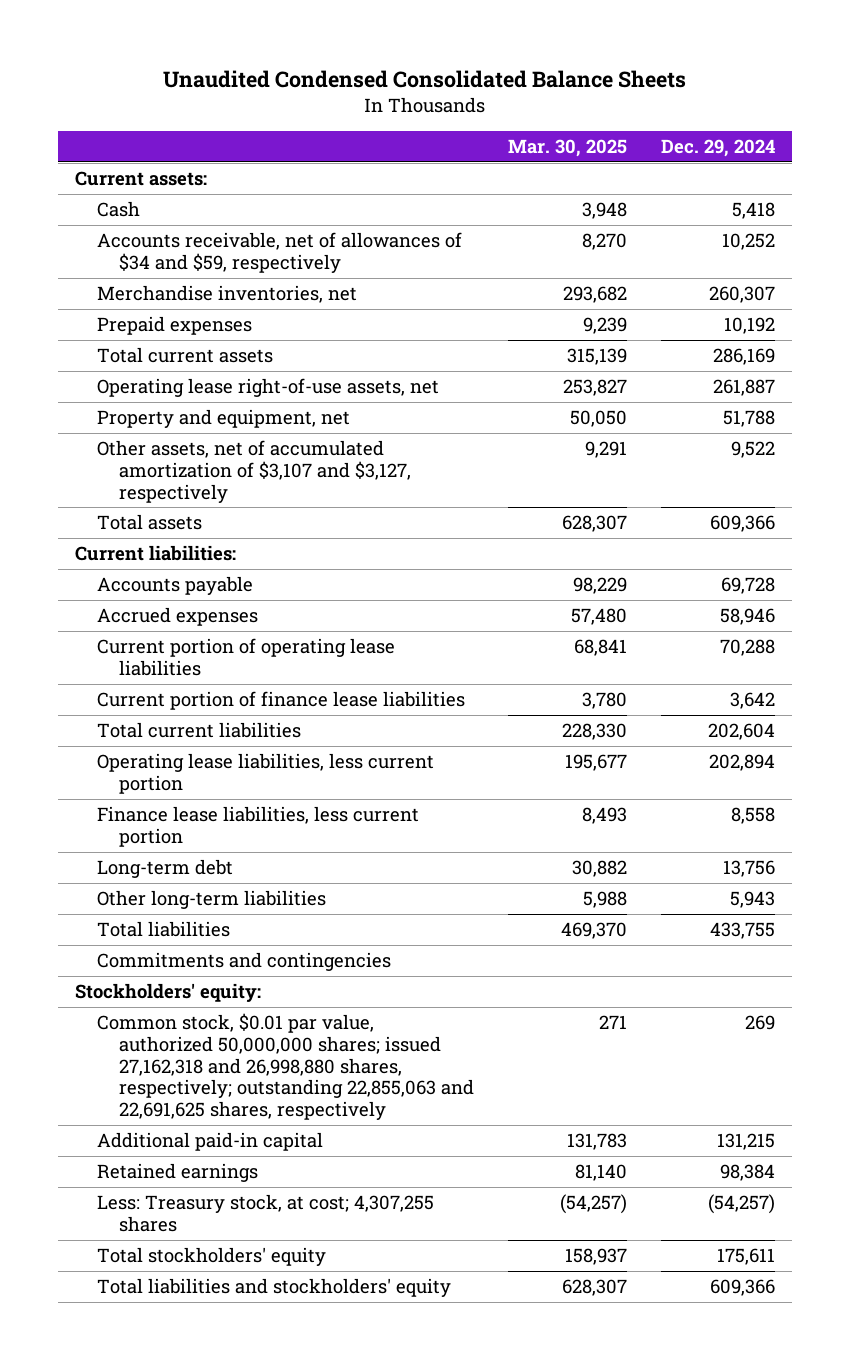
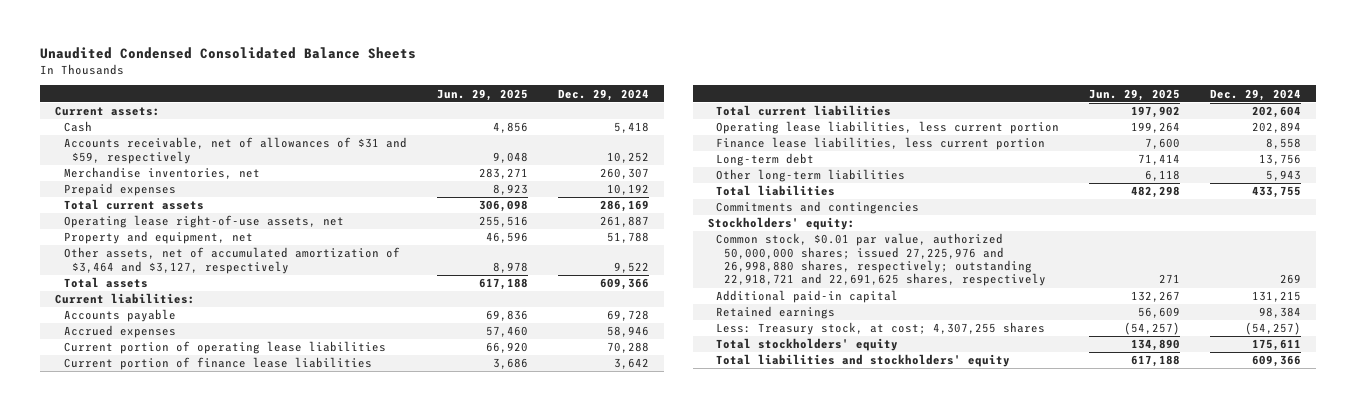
[508,138,628,157] Mar. 30, 2025 -> none
none -> [436,88,528,101] Jun. 29, 2025
[97,232,463,273] Accounts receivable, net of allowances of $34 and $59, respectively -> [63,137,407,164] Accounts receivable, net of allowances of $31 and $59, respectively
[97,440,412,503] Other assets, net of accumulated amortization of $3,107 and $3,127, respectively -> [63,247,400,274] Other assets, net of accumulated amortization of $3,464 and $3,127, respectively
[97,1013,475,1120] Common stock, $0.01 par value, authorized 50,000,000 shares; issued 27,162,318 and 26,998,880 shares, respectively; outstanding 22,855,063 and 22,691,625 shares, respectively -> [715,233,1047,287] Common stock, $0.01 par value, authorized 50,000,000 shares; issued 27,225,976 and 26,998,880 shares, respectively; outstanding 22,918,721 and 22,691,625 shares, respectively

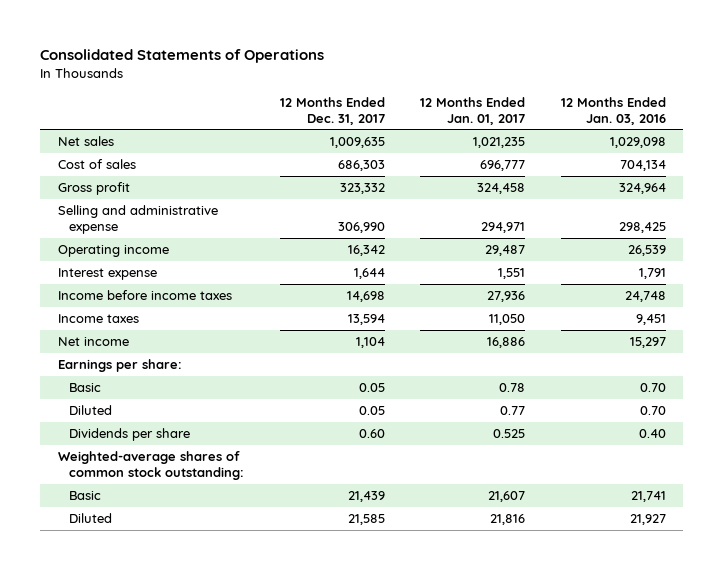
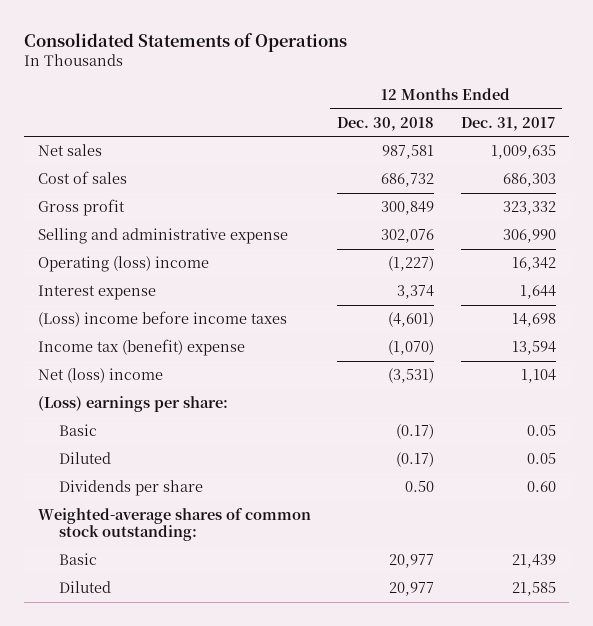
[420,96,526,125] 12 Months Ended Jan. 01, 2017 -> none
[560,96,666,125] 12 Months Ended Jan. 03, 2016 -> none
none -> [337,116,435,131] Dec. 30, 2018
[57,244,169,257] Operating income -> [37,256,209,273] Operating (loss) income
[57,289,232,300] Income before income taxes -> [37,311,287,328] (Loss) income before income taxes
[57,313,139,323] Income taxes -> [37,339,245,357] Income tax (benefit) expense
[57,336,129,346] Net income -> [37,368,163,384] Net (loss) income
[57,358,182,372] Earnings per share: -> [37,396,228,413] (Loss) earnings per share:

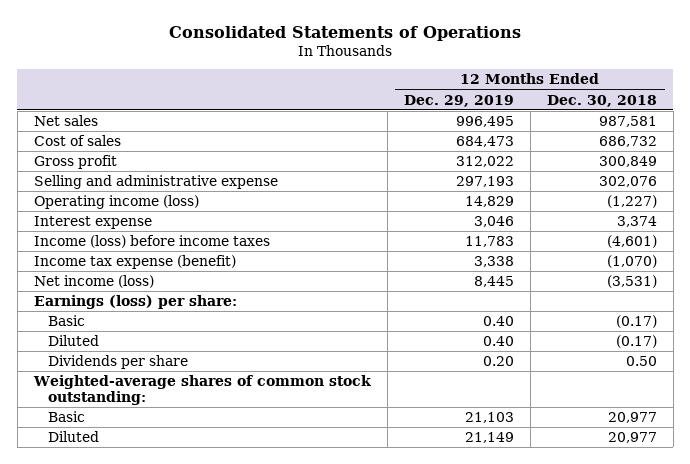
[460,116,556,131] Dec. 31, 2017 -> none
none -> [403,94,514,107] Dec. 29, 2019
[37,256,209,273] Operating (loss) income -> [33,195,199,210] Operating income (loss)
[37,311,287,328] (Loss) income before income taxes -> [33,235,270,249] Income (loss) before income taxes
[37,339,245,357] Income tax (benefit) expense -> [33,255,236,270] Income tax expense (benefit)
[37,368,163,384] Net (loss) income -> [33,275,154,289] Net income (loss)
[37,396,228,413] (Loss) earnings per share: -> [33,295,237,310] Earnings (loss) per share:

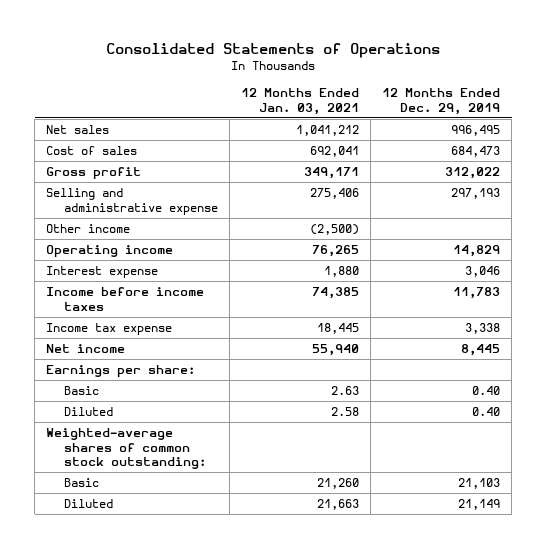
[546,94,657,107] Dec. 30, 2018 -> none
none -> [241,88,360,115] 12 Months Ended Jan. 03, 2021
none -> [46,224,131,234] Other income
[33,195,199,210] Operating income (loss) -> [46,245,174,258] Operating income
[33,235,270,249] Income (loss) before income taxes -> [46,287,205,311] Income before income taxes
[33,255,236,270] Income tax expense (benefit) -> [46,323,173,336] Income tax expense
[33,275,154,289] Net income (loss) -> [46,344,126,354] Net income
[33,295,237,310] Earnings (loss) per share: -> [46,365,196,378] Earnings per share:
[47,355,188,370] Dividends per share -> none

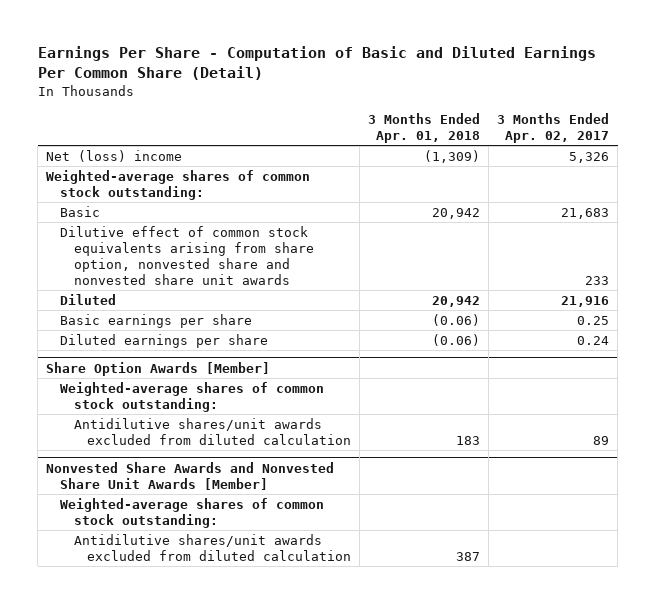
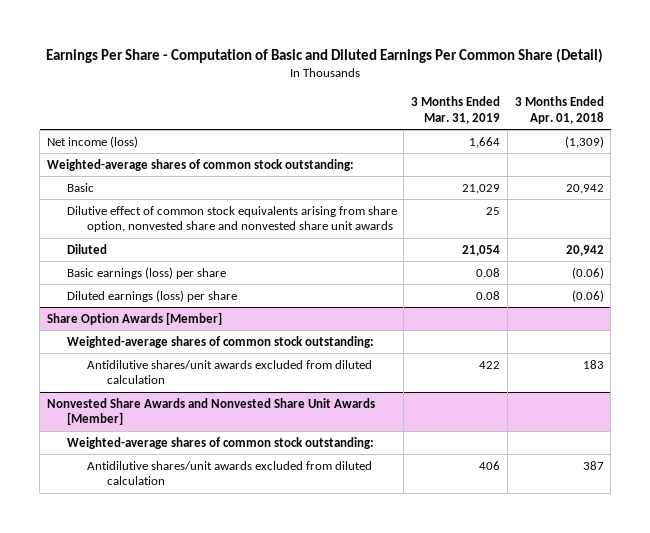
[497,113,610,144] 3 Months Ended Apr. 02, 2017 -> none
none -> [411,95,501,124] 3 Months Ended Mar. 31, 2019
[46,149,183,162] Net (loss) income -> [46,135,138,148] Net income (loss)
[59,313,252,328] Basic earnings per share -> [66,266,226,279] Basic earnings (loss) per share
[59,333,268,348] Diluted earnings per share -> [66,289,237,302] Diluted earnings (loss) per share

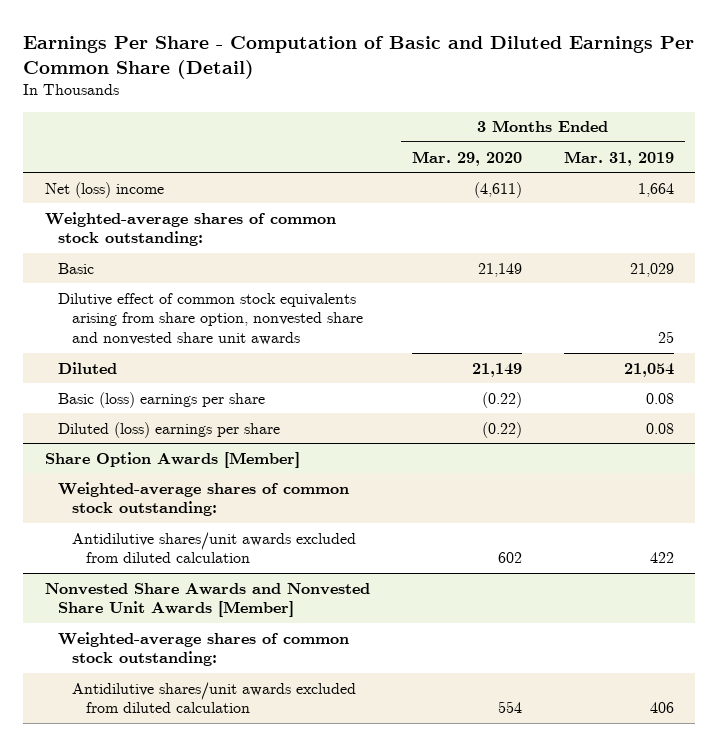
[514,95,604,124] 3 Months Ended Apr. 01, 2018 -> none
none -> [411,150,522,166] Mar. 29, 2020
[46,135,138,148] Net income (loss) -> [44,181,164,198] Net (loss) income
[66,266,226,279] Basic earnings (loss) per share -> [58,391,266,408] Basic (loss) earnings per share
[66,289,237,302] Diluted earnings (loss) per share -> [58,421,281,438] Diluted (loss) earnings per share

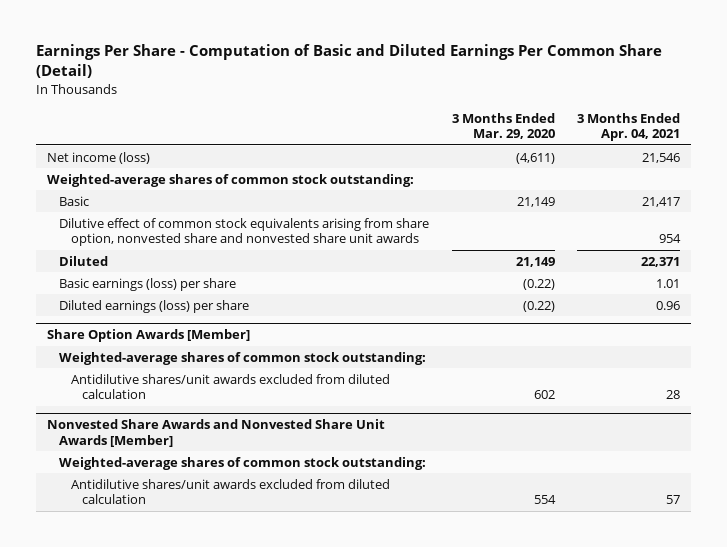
[564,150,675,166] Mar. 31, 2019 -> none
none -> [577,112,681,142] 3 Months Ended Apr. 04, 2021
[44,181,164,198] Net (loss) income -> [47,151,151,164] Net income (loss)
[58,391,266,408] Basic (loss) earnings per share -> [59,277,237,291] Basic earnings (loss) per share
[58,421,281,438] Diluted (loss) earnings per share -> [59,299,250,313] Diluted earnings (loss) per share

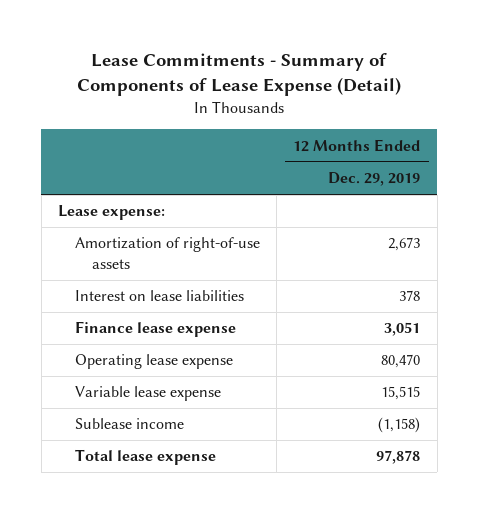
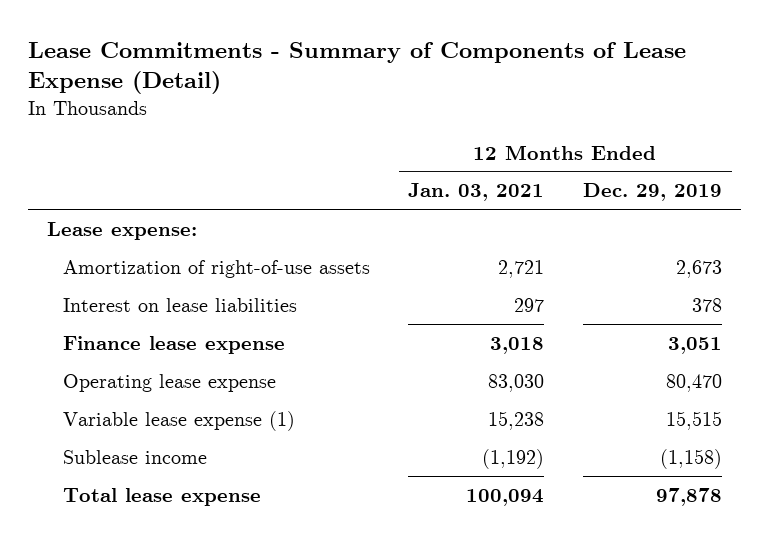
none -> [408,183,545,202] Jan. 03, 2021
[74,386,221,402] Variable lease expense -> [62,410,295,431] Variable lease expense (1)

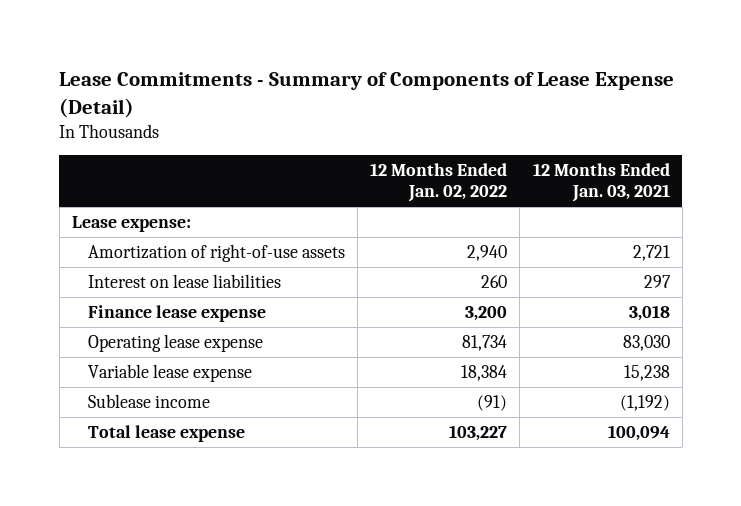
[583,183,723,202] Dec. 29, 2019 -> none
none -> [370,163,508,203] 12 Months Ended Jan. 02, 2022
[62,410,295,431] Variable lease expense (1) -> [88,363,253,382] Variable lease expense

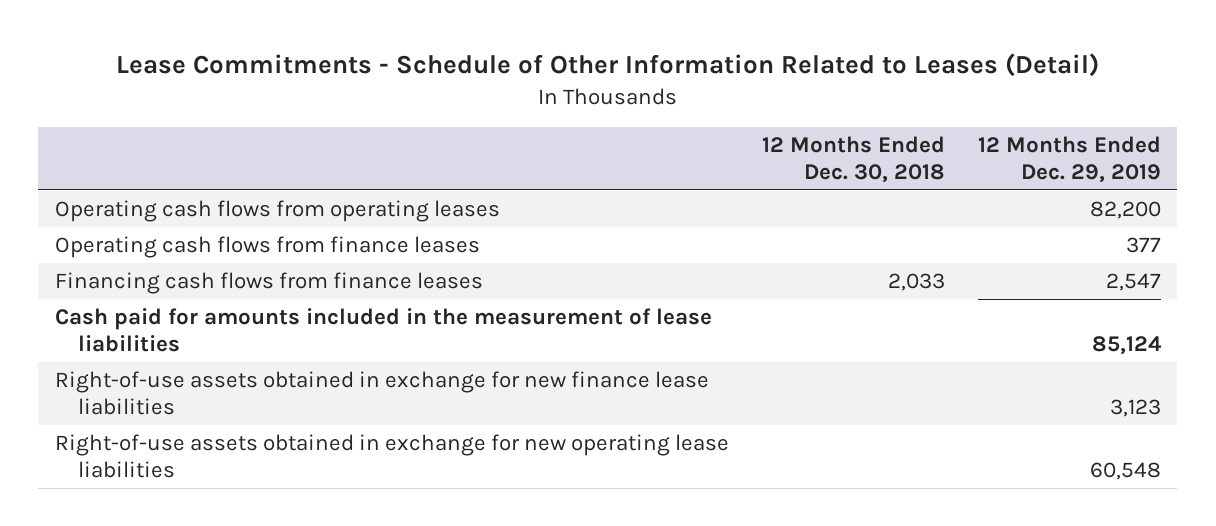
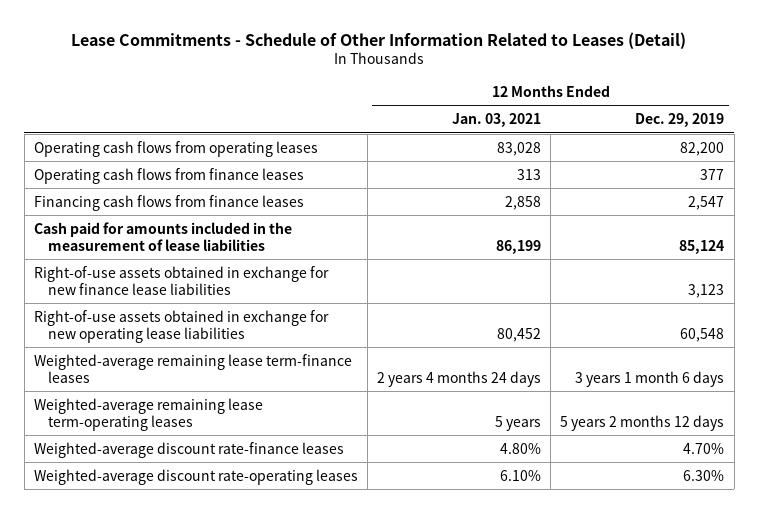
[761,135,945,184] 12 Months Ended Dec. 30, 2018 -> none
none -> [452,112,542,127] Jan. 03, 2021
none -> [33,353,352,383] Weighted-average remaining lease term-finance leases
none -> [33,397,263,431] Weighted-average remaining lease term-operating leases
none -> [33,441,344,458] Weighted-average discount rate-finance leases
none -> [33,468,358,485] Weighted-average discount rate-operating leases

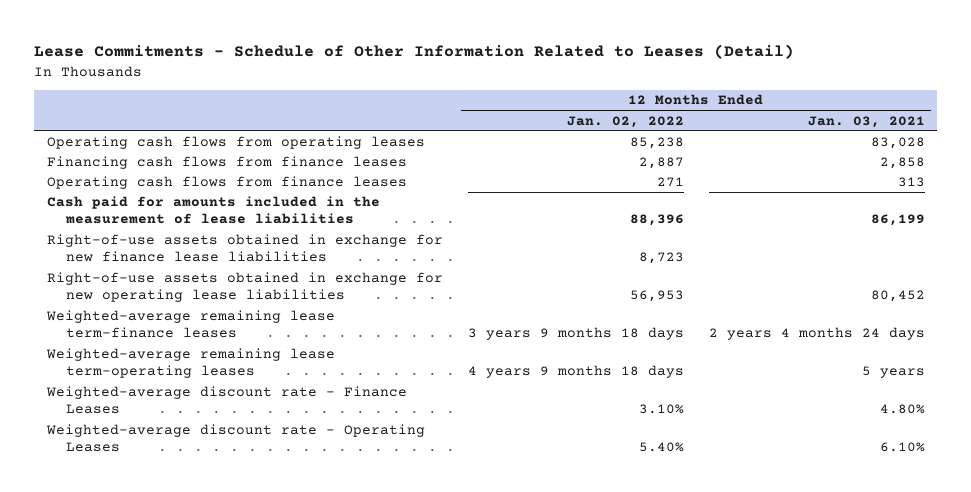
[635,112,725,127] Dec. 29, 2019 -> none
none -> [566,115,684,128] Jan. 02, 2022
[33,167,304,184] Operating cash flows from finance leases -> [46,176,407,190] Operating cash flows from finance leases
[33,441,344,458] Weighted-average discount rate-finance leases -> [45,386,407,415] Weighted-average discount rate - Finance Leases
[33,468,358,485] Weighted-average discount rate-operating leases -> [45,424,425,453] Weighted-average discount rate - Operating Leases

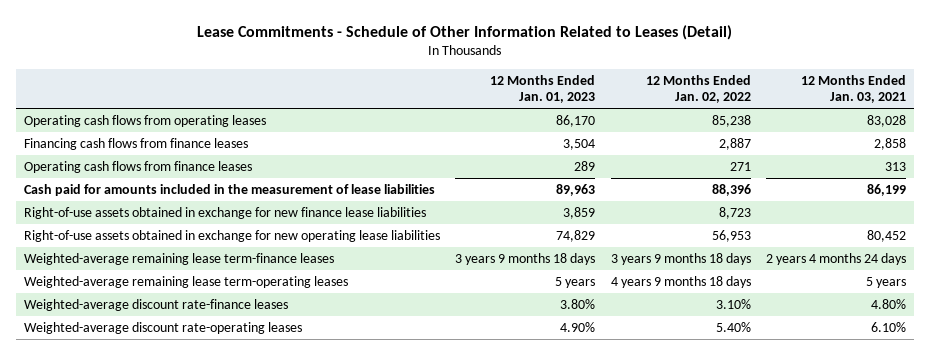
none -> [490,74,596,104] 12 Months Ended Jan. 01, 2023
[45,386,407,415] Weighted-average discount rate - Finance Leases -> [23,298,288,311] Weighted-average discount rate-finance leases
[45,424,425,453] Weighted-average discount rate - Operating Leases -> [23,321,302,334] Weighted-average discount rate-operating leases

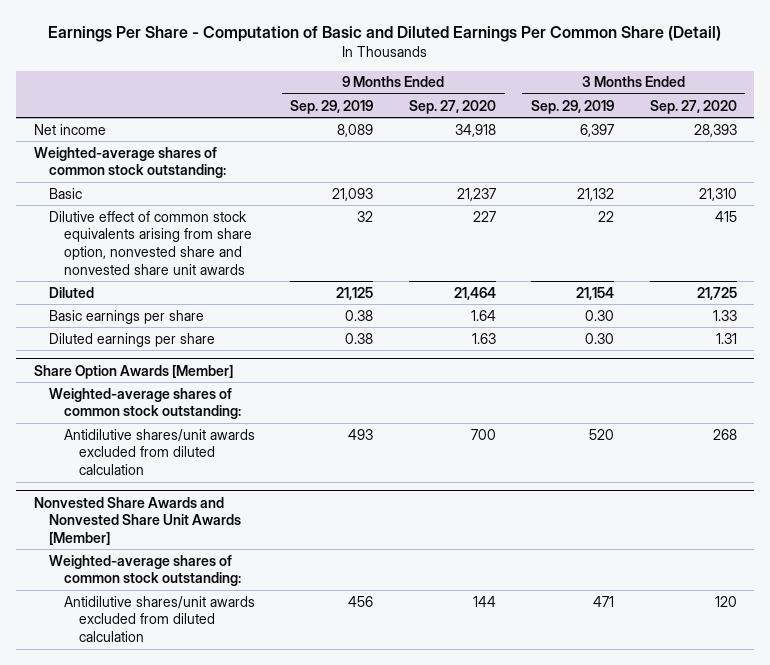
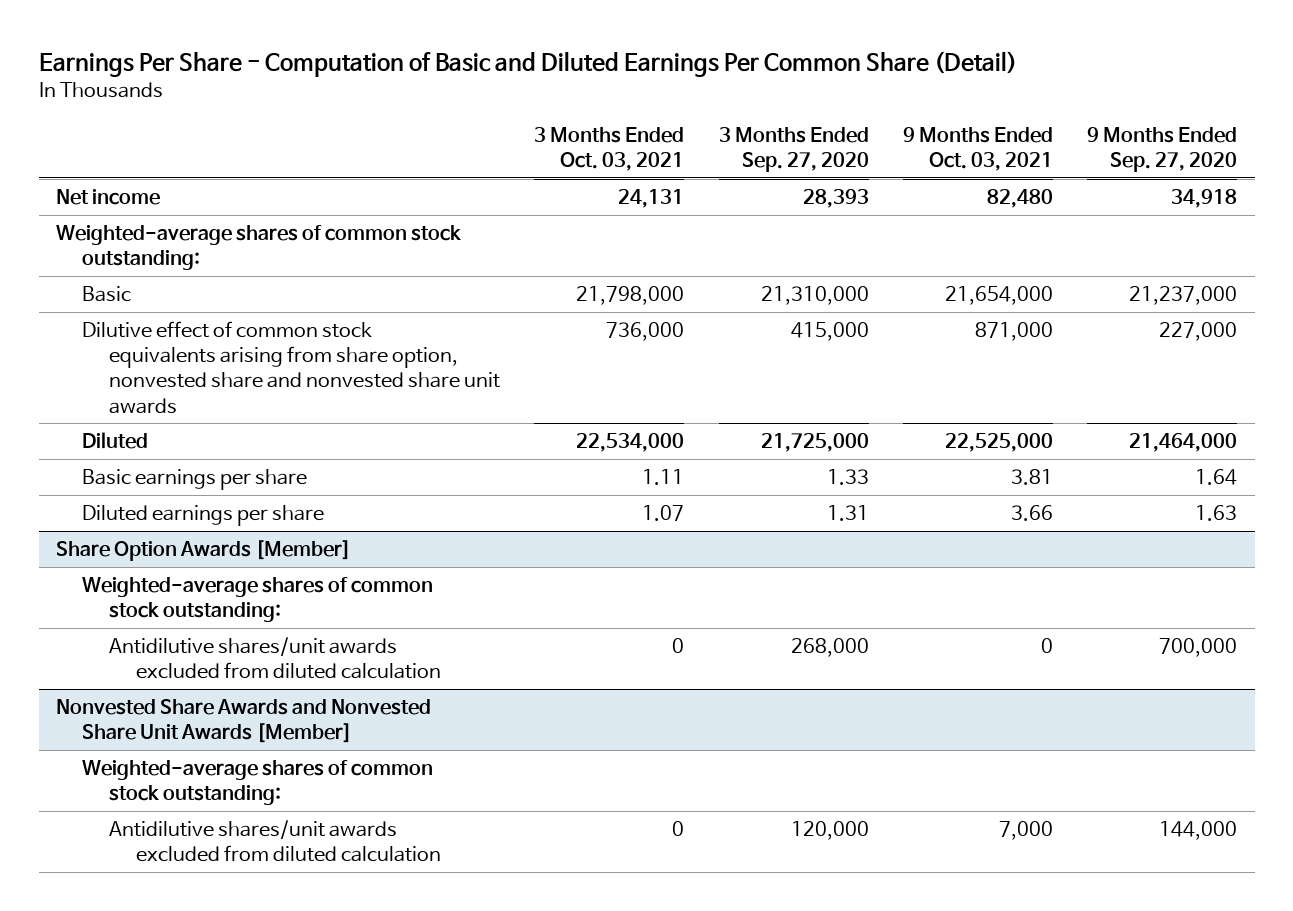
[290,99,374,114] Sep. 29, 2019 -> none
[531,99,615,114] Sep. 29, 2019 -> none
none -> [534,126,685,172] 3 Months Ended Oct. 03, 2021
none -> [903,126,1054,172] 9 Months Ended Oct. 03, 2021
[456,187,496,201] 21,237 -> [1129,286,1238,306] 21,237,000
[698,187,737,201] 21,310 -> [760,286,869,306] 21,310,000
[472,210,496,222] 227 -> [1159,322,1238,342] 227,000
[714,210,737,222] 415 -> [790,322,869,342] 415,000
[453,286,496,300] 21,464 -> [1129,433,1238,453] 21,464,000
[696,286,737,300] 21,725 -> [760,433,869,453] 21,725,000
[470,428,496,440] 700 -> [1159,638,1238,658] 700,000
[712,428,737,440] 268 -> [790,638,869,658] 268,000
[472,595,496,607] 144 -> [1159,821,1238,841] 144,000
[714,595,737,607] 120 -> [790,821,869,841] 120,000

